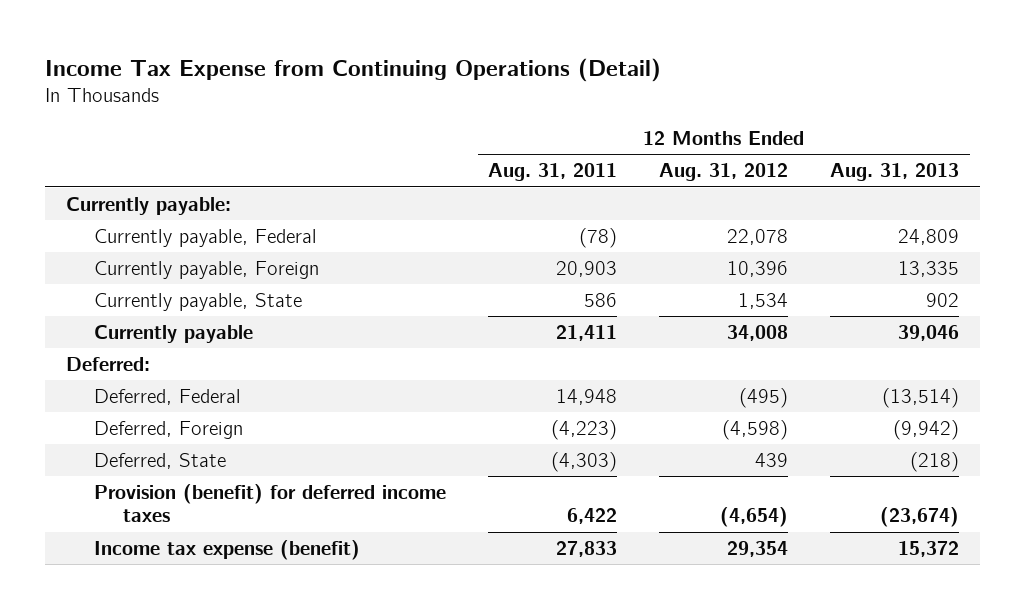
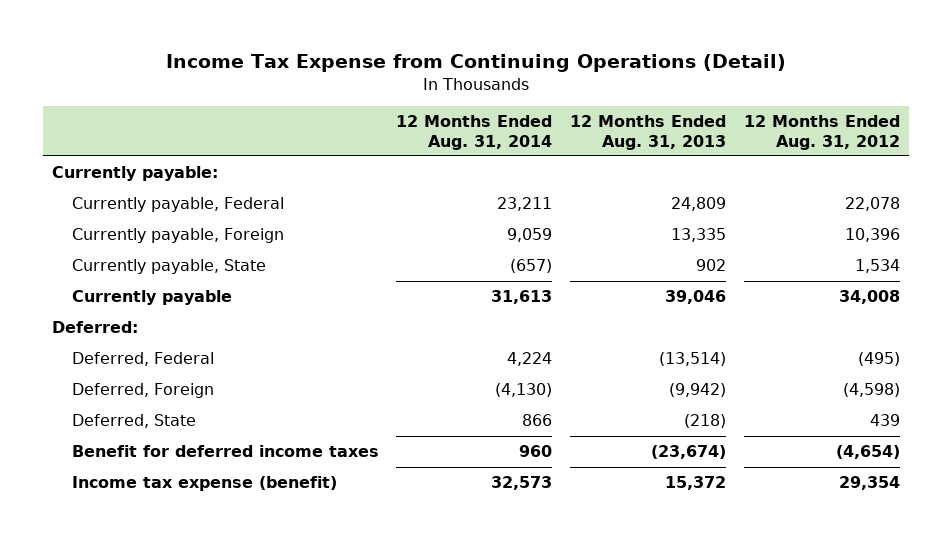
[488,163,618,182] Aug. 31, 2011 -> none
none -> [396,115,553,150] 12 Months Ended Aug. 31, 2014
[94,483,447,523] Provision (benefit) for deferred income taxes -> [71,445,379,458] Benefit for deferred income taxes

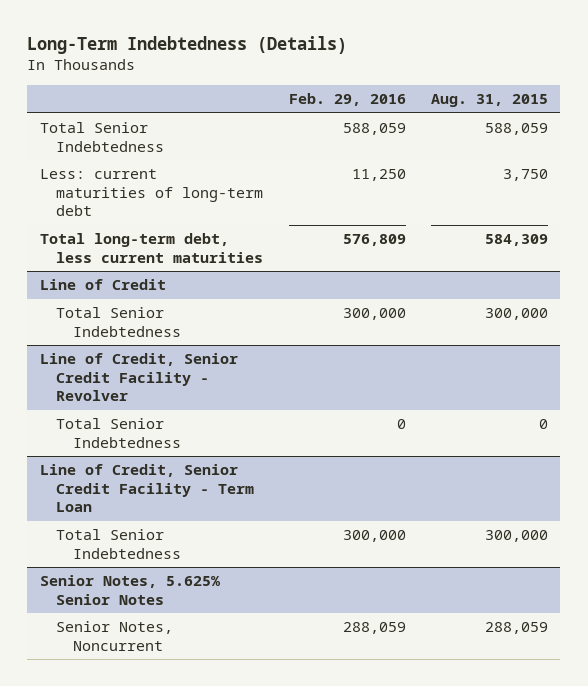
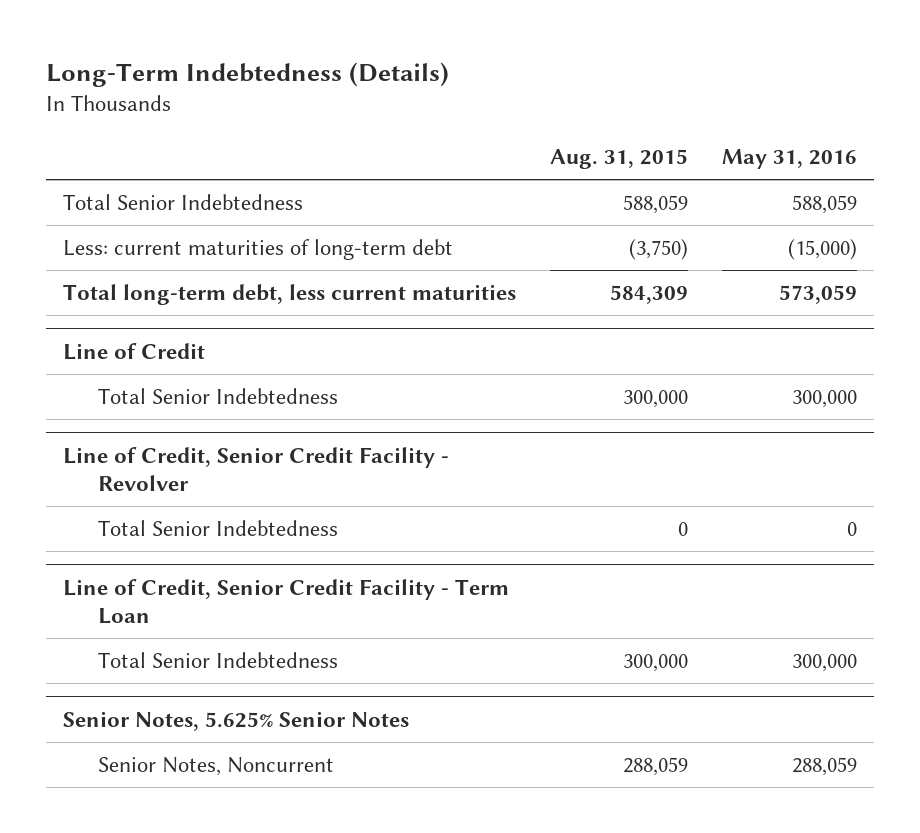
[288,93,406,107] Feb. 29, 2016 -> none
none -> [721,148,857,169] May 31, 2016
[502,169,548,182] 3,750 -> [628,239,688,261] (3,750)

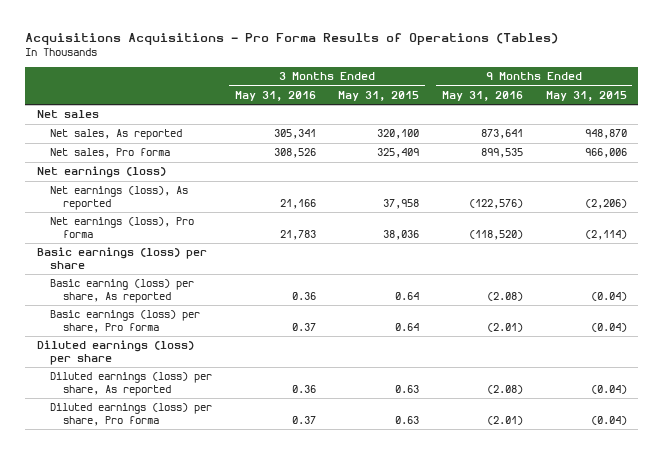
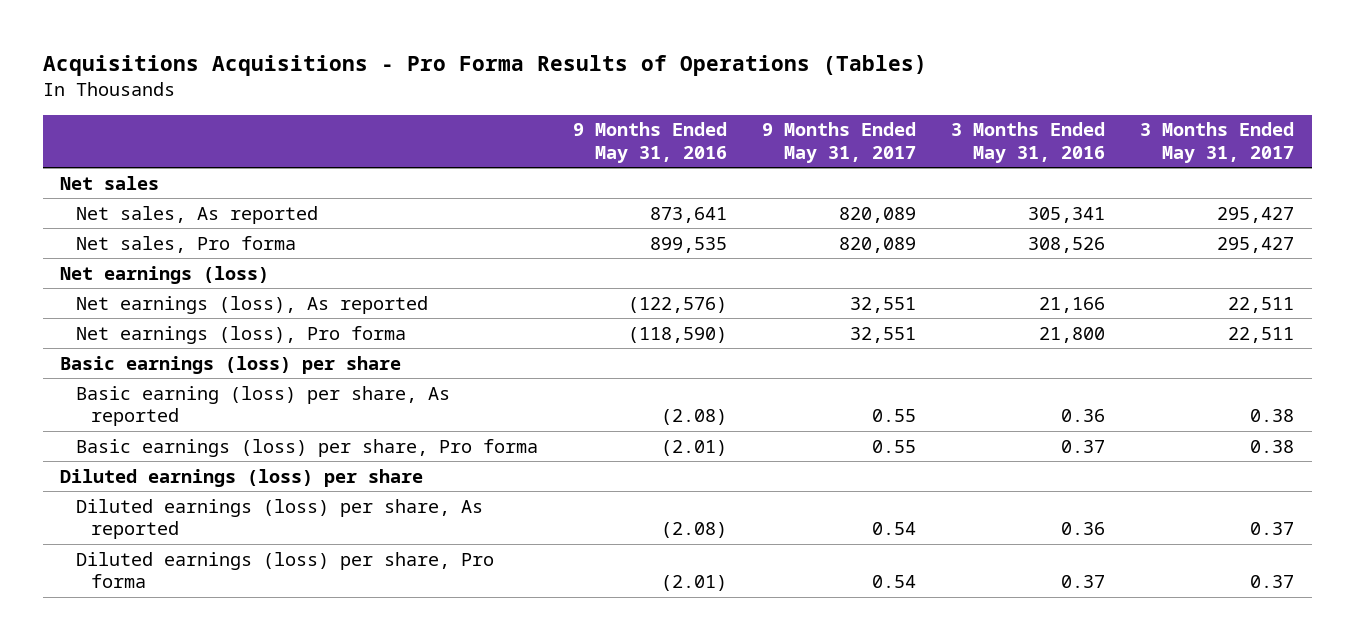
[338,90,420,101] May 31, 2015 -> none
[545,90,627,101] May 31, 2015 -> none
none -> [761,122,916,163] 9 Months Ended May 31, 2017
none -> [1140,122,1295,163] 3 Months Ended May 31, 2017
[279,229,316,240] 21,783 -> [1038,326,1105,343] 21,800
[468,229,523,240] (118,520) -> [627,326,727,343] (118,590)

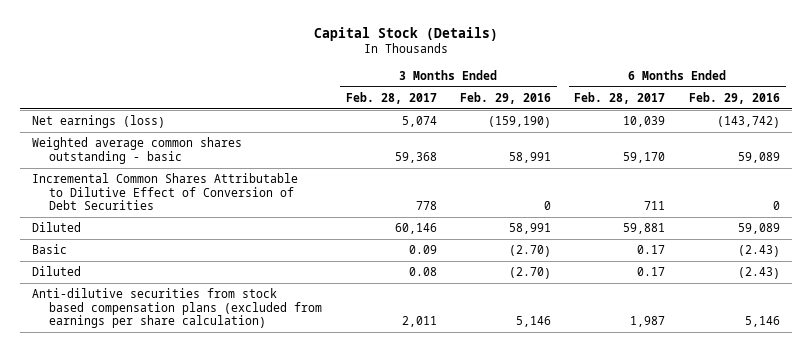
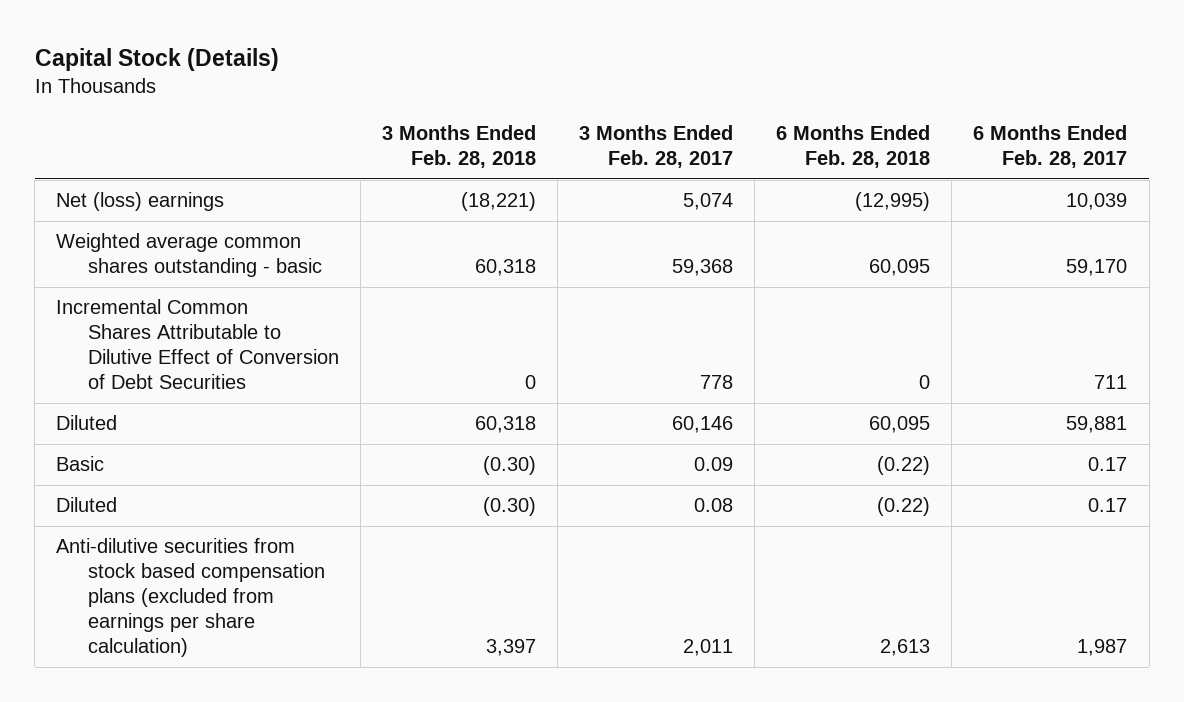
[460,91,552,104] Feb. 29, 2016 -> none
[688,91,780,104] Feb. 29, 2016 -> none
none -> [381,125,536,169] 3 Months Ended Feb. 28, 2018
none -> [776,125,931,169] 6 Months Ended Feb. 28, 2018
[31,115,165,129] Net earnings (loss) -> [56,192,225,212] Net (loss) earnings

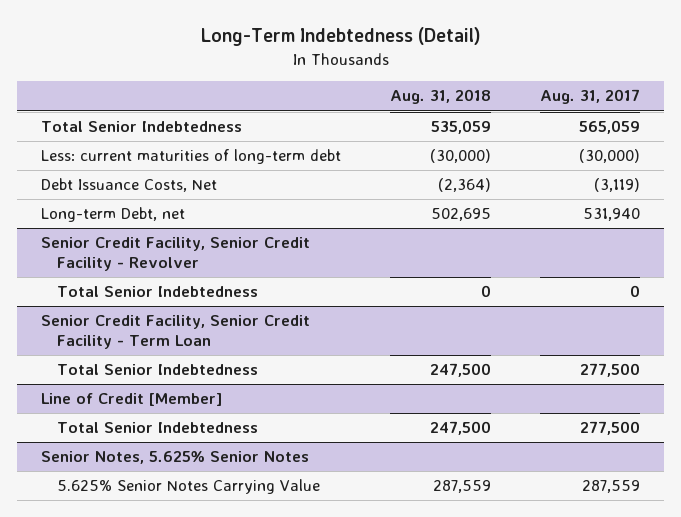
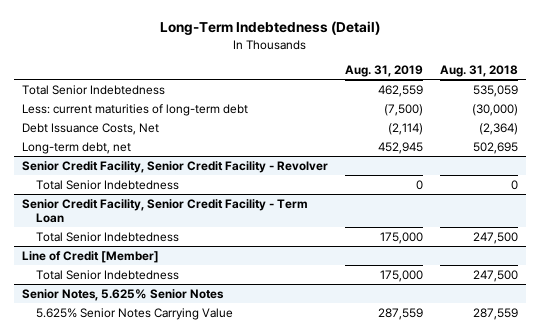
[539,89,640,105] Aug. 31, 2017 -> none
none -> [344,65,423,78] Aug. 31, 2019
[41,207,186,223] Long-term Debt, net -> [22,141,132,154] Long-term debt, net

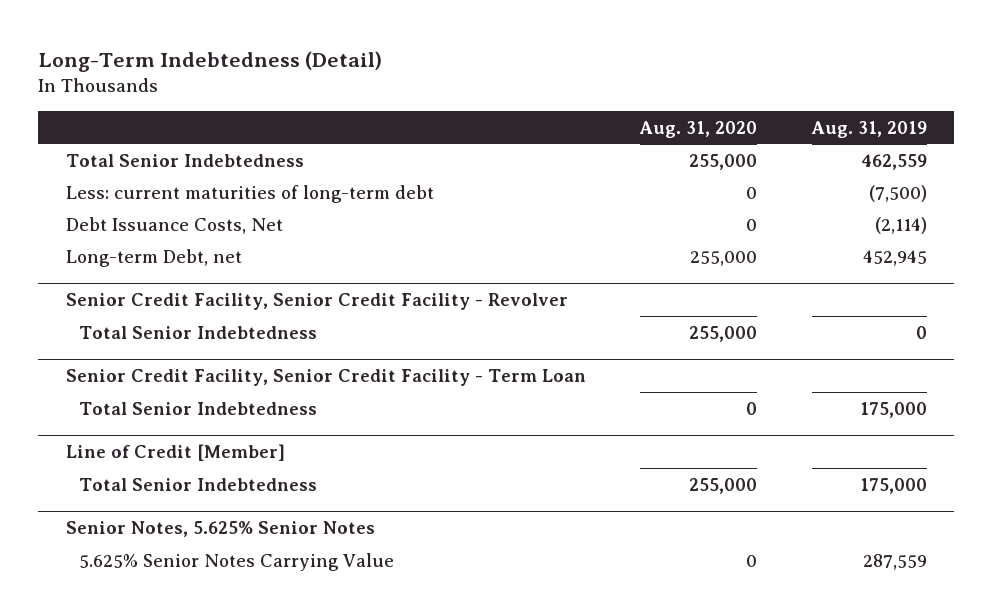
[439,65,518,78] Aug. 31, 2018 -> none
none -> [639,120,758,138] Aug. 31, 2020
[22,141,132,154] Long-term debt, net -> [65,248,242,267] Long-term Debt, net

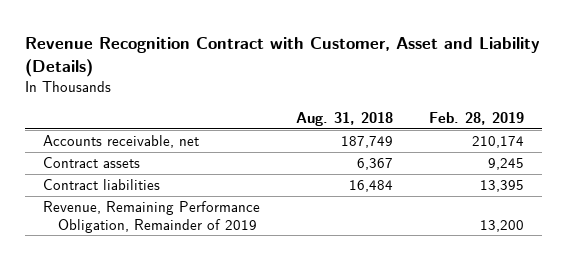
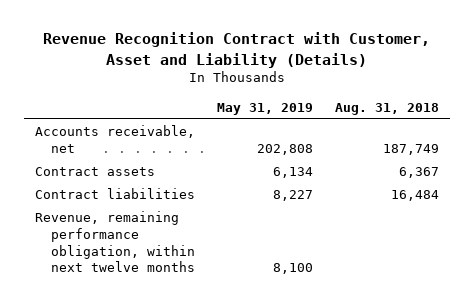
[429,111,525,125] Feb. 28, 2019 -> none
none -> [216,102,313,115] May 31, 2019
[43,201,261,233] Revenue, Remaining Performance Obligation, Remainder of 2019 -> [34,211,195,273] Revenue, remaining performance obligation, within next twelve months

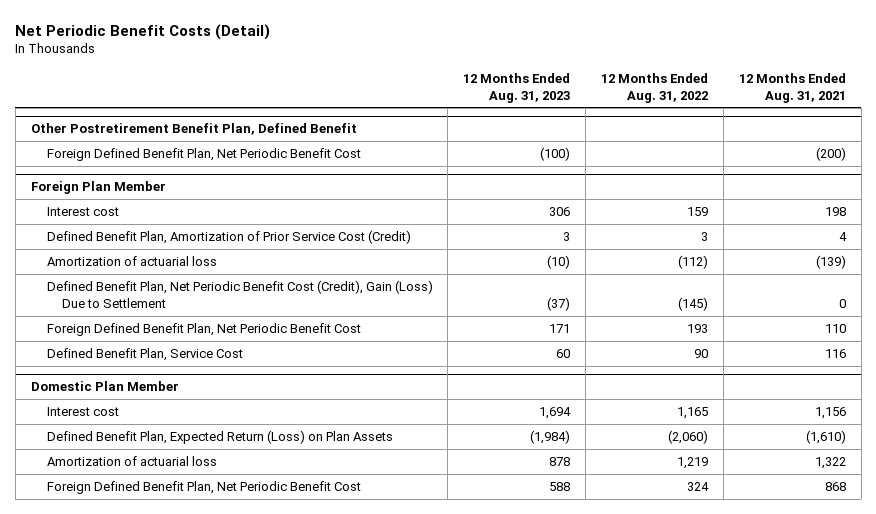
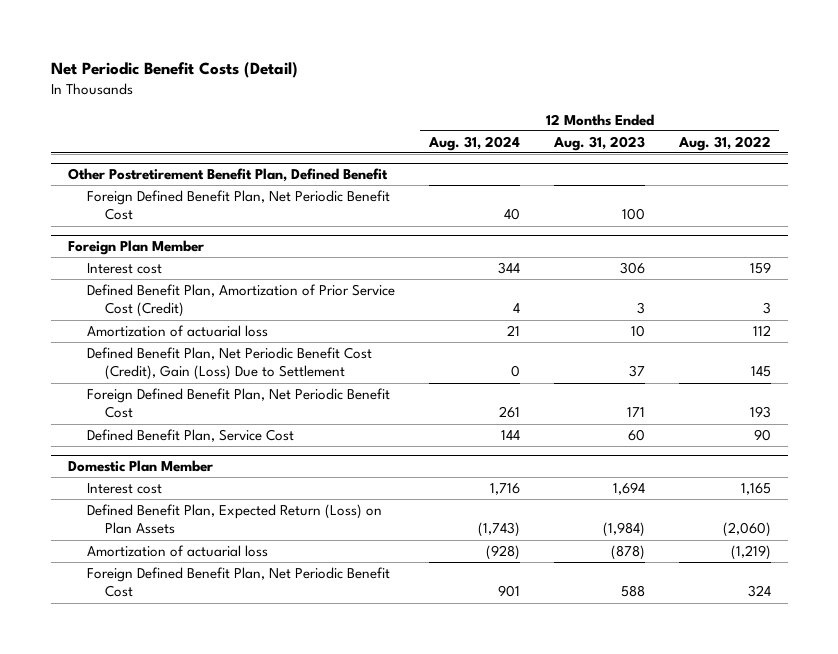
[738,72,846,103] 12 Months Ended Aug. 31, 2021 -> none
none -> [427,135,520,151] Aug. 31, 2024
[540,146,571,161] (100) -> [621,208,645,221] 100
[547,254,571,269] (10) -> [630,324,645,337] 10
[677,254,708,269] (112) -> [752,324,771,336] 112
[547,296,571,311] (37) -> [628,365,645,378] 37
[677,296,708,311] (145) -> [750,366,771,378] 145
[549,456,571,466] 878 -> [610,544,645,560] (878)
[676,456,708,469] 1,219 -> [730,544,771,560] (1,219)

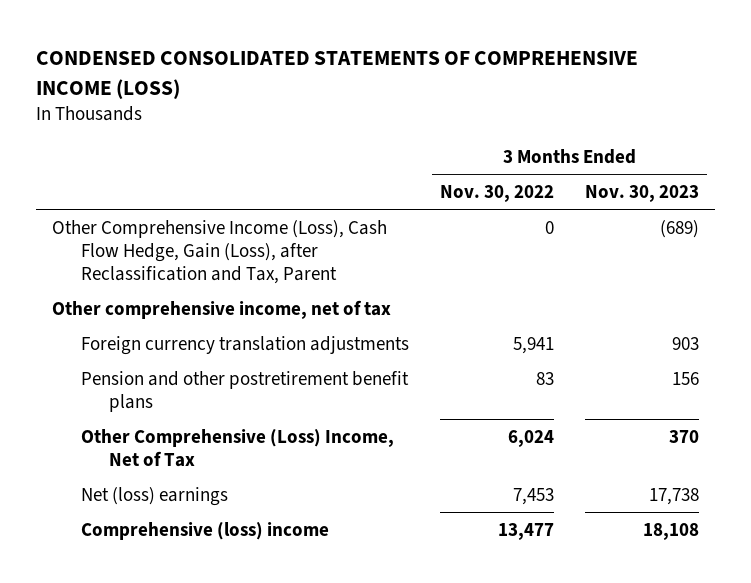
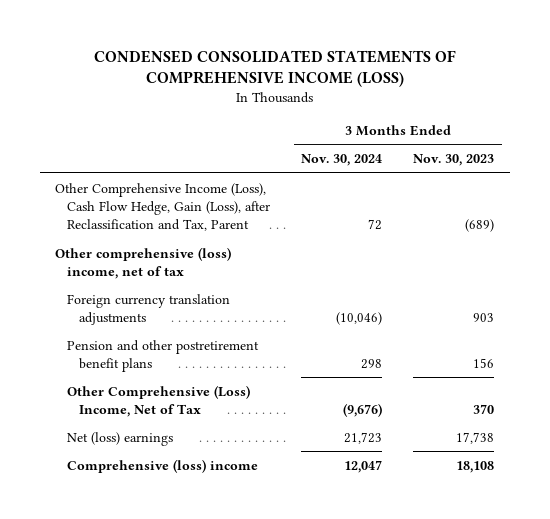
[439,185,554,203] Nov. 30, 2022 -> none
none -> [301,154,383,167] Nov. 30, 2024
[51,299,391,319] Other comprehensive income, net of tax -> [55,246,232,279] Other comprehensive (loss) income, net of tax

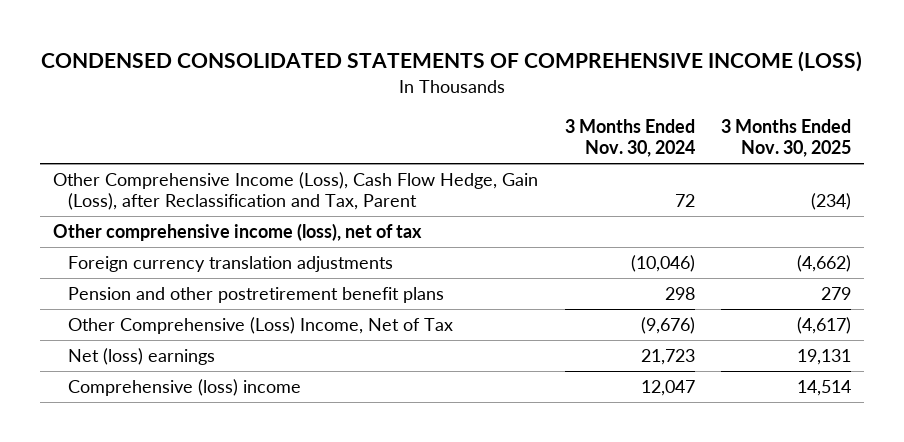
[413,154,495,167] Nov. 30, 2023 -> none
none -> [721,118,852,158] 3 Months Ended Nov. 30, 2025
[55,246,232,279] Other comprehensive (loss) income, net of tax -> [53,223,423,242] Other comprehensive income (loss), net of tax

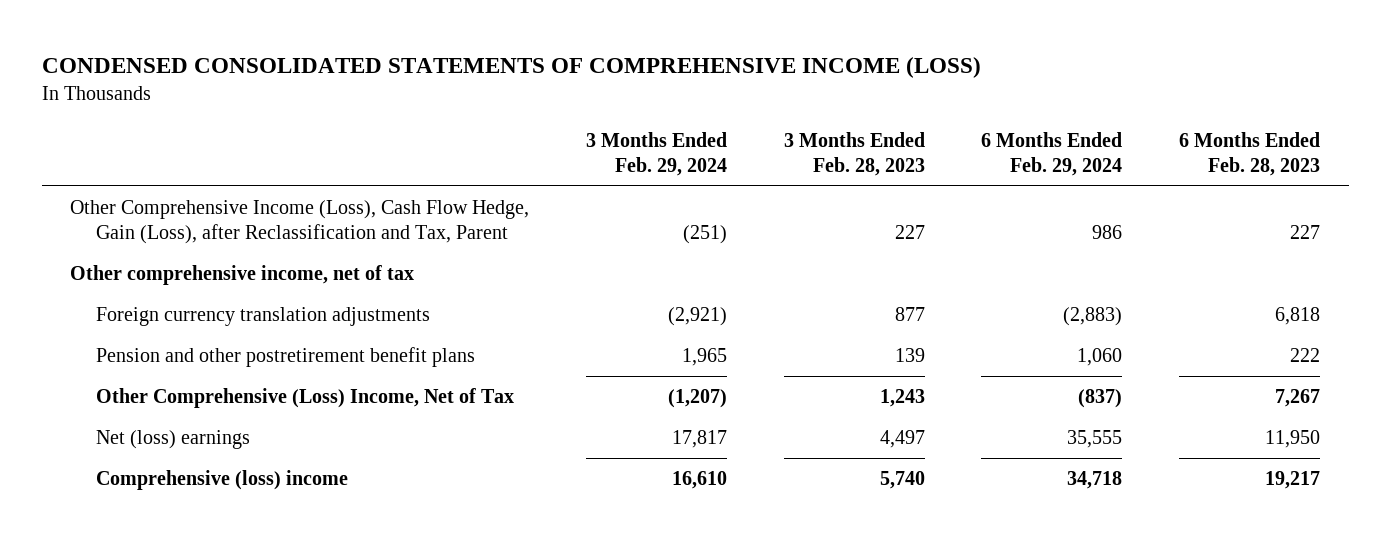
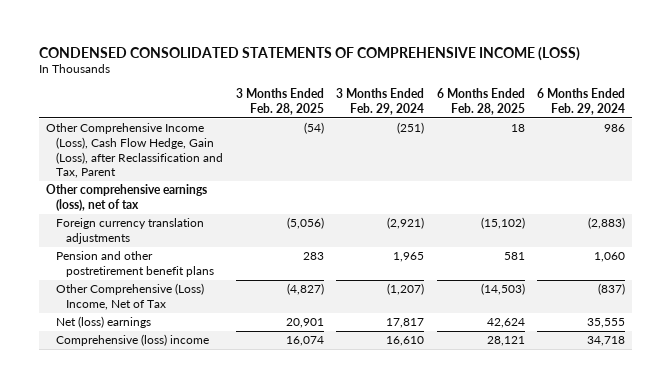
[783,131,925,176] 3 Months Ended Feb. 28, 2023 -> none
[1179,131,1321,176] 6 Months Ended Feb. 28, 2023 -> none
none -> [235,88,324,115] 3 Months Ended Feb. 28, 2025
none -> [436,88,525,115] 6 Months Ended Feb. 28, 2025
[70,264,415,285] Other comprehensive income, net of tax -> [45,184,207,211] Other comprehensive earnings (loss), net of tax

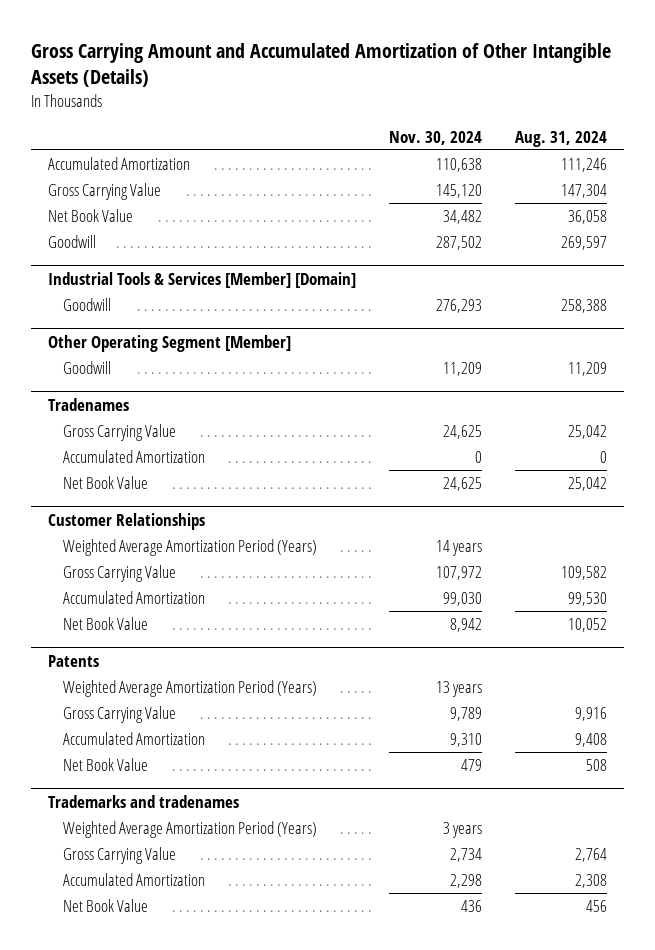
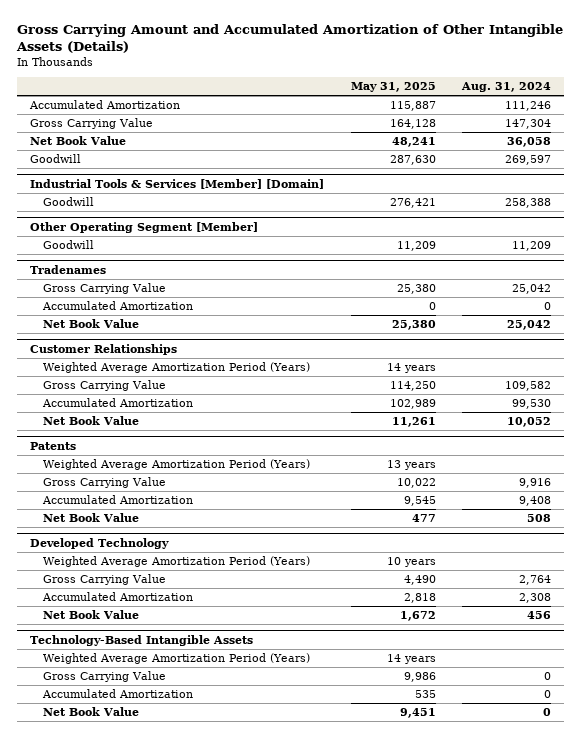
[388,130,482,145] Nov. 30, 2024 -> none
none -> [350,82,436,93] May 31, 2025
[47,794,239,808] Trademarks and tradenames -> [30,538,170,550] Developed Technology
none -> [30,635,254,647] Technology-Based Intangible Assets
none -> [43,653,311,665] Weighted Average Amortization Period (Years)
none -> [43,671,167,683] Gross Carrying Value
none -> [42,689,194,699] Accumulated Amortization
none -> [43,707,140,717] Net Book Value

